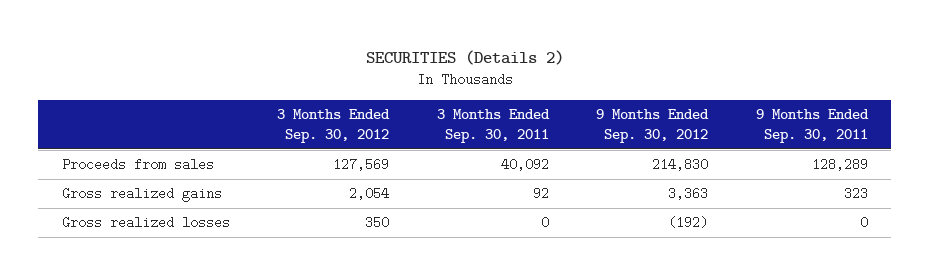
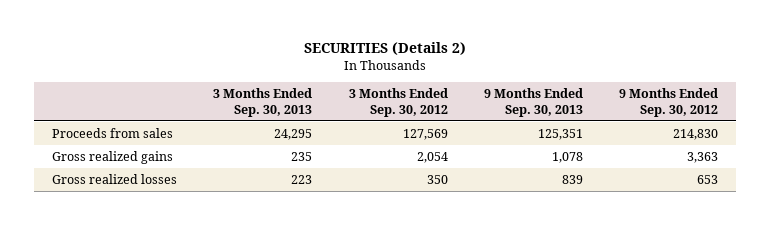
[436,109,550,143] 3 Months Ended Sep. 30, 2011 -> none
[755,109,869,143] 9 Months Ended Sep. 30, 2011 -> none
none -> [213,88,313,117] 3 Months Ended Sep. 30, 2013
none -> [483,88,583,117] 9 Months Ended Sep. 30, 2013
[668,216,709,230] (192) -> [697,175,719,185] 653

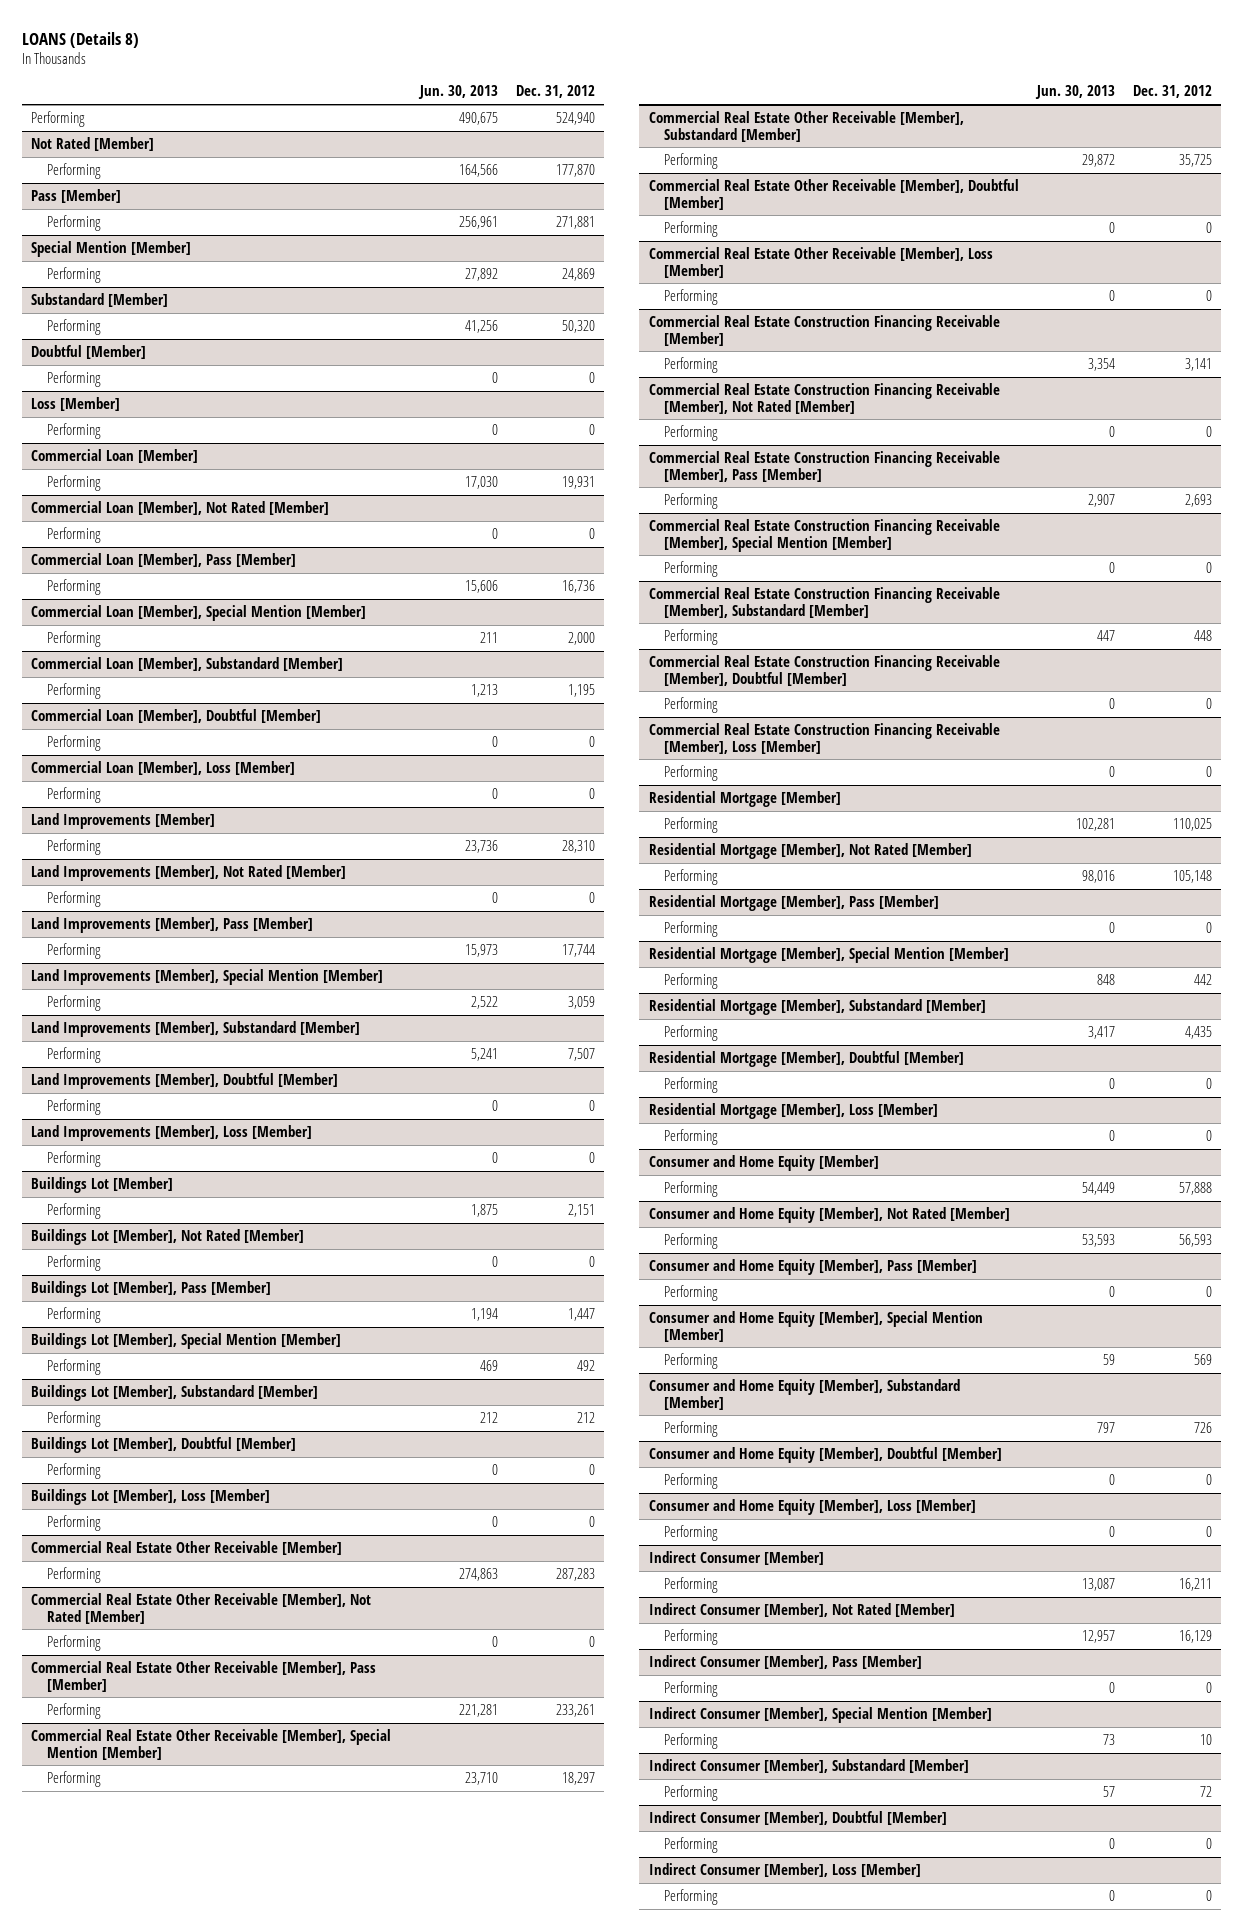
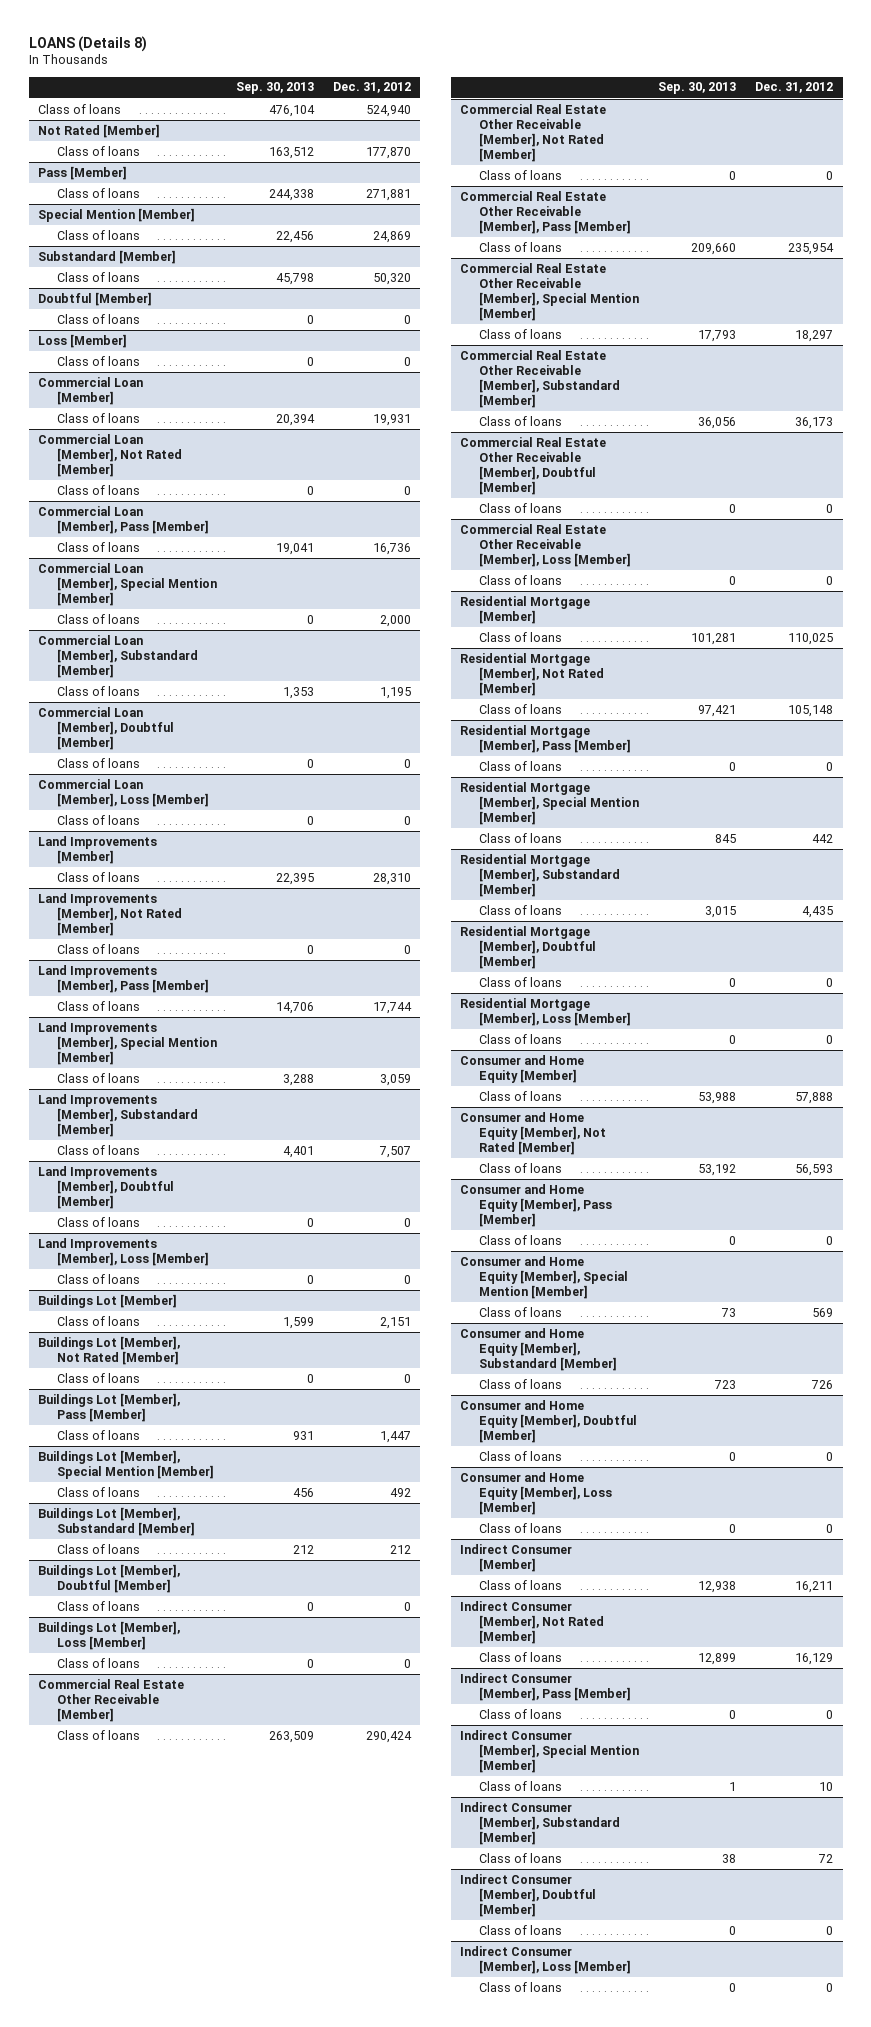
[417,85,498,100] Jun. 30, 2013 -> none
none -> [235,82,314,95] Sep. 30, 2013
[31,111,86,128] Performing -> [38,103,122,114] Class of loans
[46,163,101,180] Performing -> [57,145,141,156] Class of loans
[46,215,101,232] Performing -> [57,187,141,198] Class of loans
[46,267,101,284] Performing -> [57,229,141,240] Class of loans
[46,319,101,336] Performing -> [57,271,141,282] Class of loans
[46,371,101,388] Performing -> [57,313,141,324] Class of loans
[46,423,101,440] Performing -> [57,355,141,366] Class of loans
[46,475,101,492] Performing -> [57,412,141,423] Class of loans
[46,527,101,544] Performing -> [57,484,141,495] Class of loans
[46,579,101,596] Performing -> [57,541,141,552] Class of loans
[46,631,101,648] Performing -> [57,613,141,624] Class of loans
[46,683,101,700] Performing -> [57,685,141,696] Class of loans
[46,735,101,752] Performing -> [57,757,141,768] Class of loans
[46,787,101,804] Performing -> [57,814,141,825] Class of loans
[46,839,101,856] Performing -> [57,871,141,882] Class of loans
[46,891,101,908] Performing -> [57,943,141,954] Class of loans
[46,943,101,960] Performing -> [57,1000,141,1011] Class of loans
[46,995,101,1012] Performing -> [57,1072,141,1083] Class of loans
[46,1047,101,1064] Performing -> [57,1144,141,1155] Class of loans
[46,1099,101,1116] Performing -> [57,1216,141,1227] Class of loans
[46,1151,101,1168] Performing -> [57,1273,141,1284] Class of loans
[46,1203,101,1220] Performing -> [57,1315,141,1326] Class of loans
[46,1255,101,1272] Performing -> [57,1372,141,1383] Class of loans
[46,1307,101,1324] Performing -> [57,1429,141,1440] Class of loans
[46,1359,101,1376] Performing -> [57,1486,141,1497] Class of loans
[46,1411,101,1428] Performing -> [57,1543,141,1554] Class of loans
[46,1463,101,1480] Performing -> [57,1600,141,1611] Class of loans
[46,1515,101,1532] Performing -> [57,1657,141,1668] Class of loans
[46,1567,101,1584] Performing -> none
none -> [57,1729,141,1740] Class of loans
[46,1635,101,1652] Performing -> [479,169,563,180] Class of loans
[46,1703,101,1720] Performing -> none
none -> [479,241,563,252] Class of loans
[46,1771,101,1788] Performing -> [479,328,563,339] Class of loans
[663,153,718,170] Performing -> none
none -> [479,415,563,426] Class of loans
[663,221,718,238] Performing -> [479,502,563,513] Class of loans
[648,315,1000,346] Commercial Real Estate Construction Financing Receivable [Member] -> none
[663,357,718,374] Performing -> none
[648,383,1000,414] Commercial Real Estate Construction Financing Receivable [Member], Not Rated [Member] -> none
[663,425,718,442] Performing -> none
[648,451,1000,482] Commercial Real Estate Construction Financing Receivable [Member], Pass [Member] -> none
[663,493,718,510] Performing -> none
[648,519,1000,552] Commercial Real Estate Construction Financing Receivable [Member], Special Mention [Member] -> none
[663,561,718,578] Performing -> none
[648,587,1000,618] Commercial Real Estate Construction Financing Receivable [Member], Substandard [Member] -> none
[663,629,718,646] Performing -> none
[648,655,1000,686] Commercial Real Estate Construction Financing Receivable [Member], Doubtful [Member] -> none
[663,697,718,714] Performing -> none
[648,723,1000,754] Commercial Real Estate Construction Financing Receivable [Member], Loss [Member] -> none
[663,765,718,782] Performing -> none
[663,289,718,306] Performing -> [479,574,563,585] Class of loans
[663,817,718,834] Performing -> [479,631,563,642] Class of loans
[663,869,718,886] Performing -> [479,703,563,714] Class of loans
[663,921,718,938] Performing -> [479,760,563,771] Class of loans
[663,973,718,990] Performing -> [479,832,563,843] Class of loans
[663,1025,718,1042] Performing -> [479,904,563,915] Class of loans
[663,1077,718,1094] Performing -> [479,976,563,987] Class of loans
[663,1129,718,1146] Performing -> [479,1033,563,1044] Class of loans
[663,1181,718,1198] Performing -> [479,1090,563,1101] Class of loans
[663,1233,718,1250] Performing -> [479,1162,563,1173] Class of loans
[663,1285,718,1302] Performing -> [479,1234,563,1245] Class of loans
[663,1353,718,1370] Performing -> [479,1306,563,1317] Class of loans
[663,1421,718,1438] Performing -> [479,1378,563,1389] Class of loans
[663,1473,718,1490] Performing -> [479,1450,563,1461] Class of loans
[663,1525,718,1542] Performing -> [479,1522,563,1533] Class of loans
[663,1577,718,1594] Performing -> [479,1579,563,1590] Class of loans
[663,1629,718,1646] Performing -> [479,1651,563,1662] Class of loans
[663,1681,718,1698] Performing -> [479,1708,563,1719] Class of loans
[663,1733,718,1750] Performing -> [479,1780,563,1791] Class of loans
[663,1785,718,1802] Performing -> [479,1852,563,1863] Class of loans
[663,1837,718,1854] Performing -> [479,1924,563,1935] Class of loans
[663,1889,718,1906] Performing -> [479,1981,563,1992] Class of loans

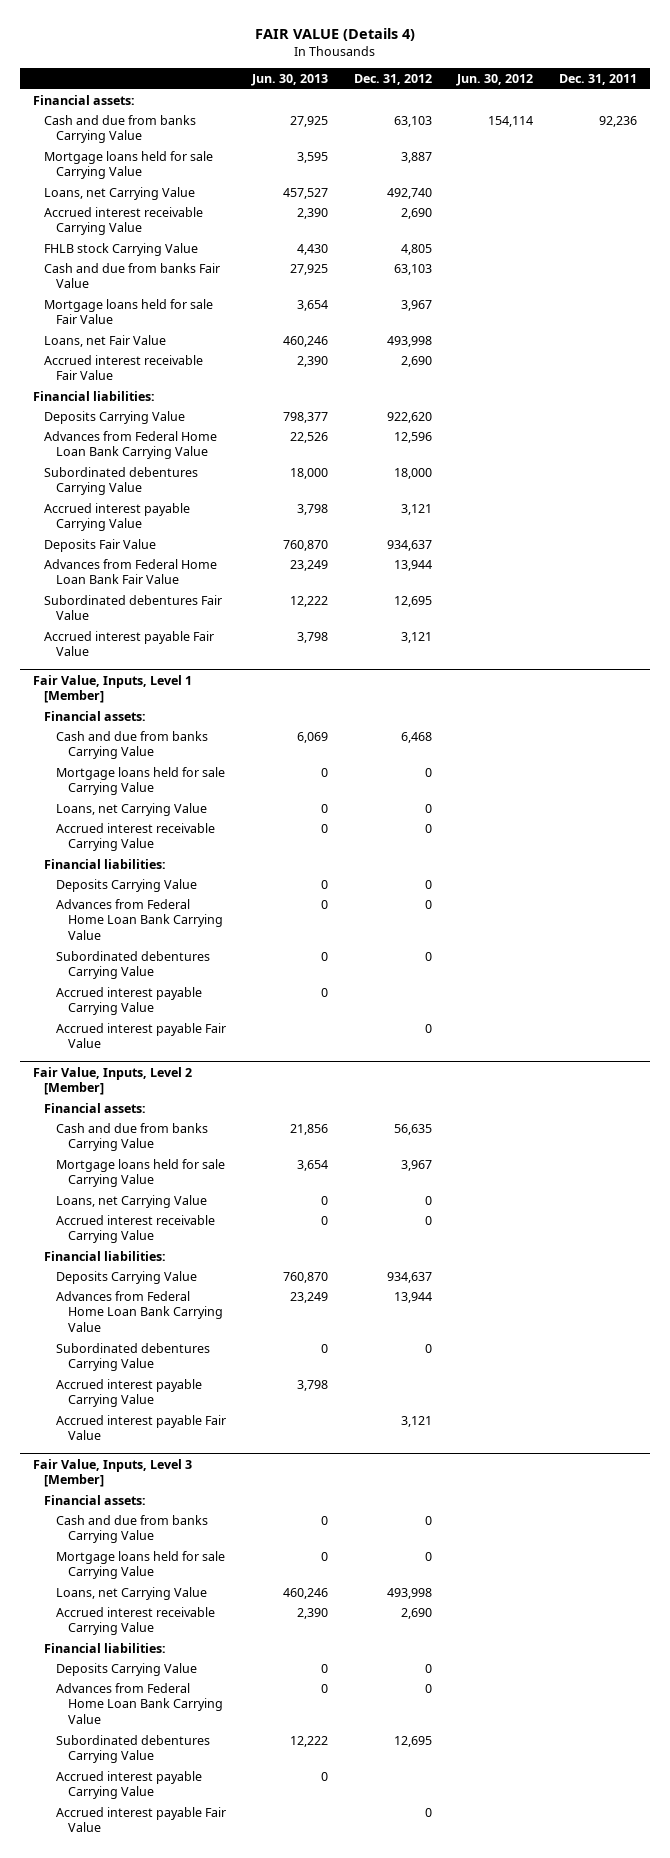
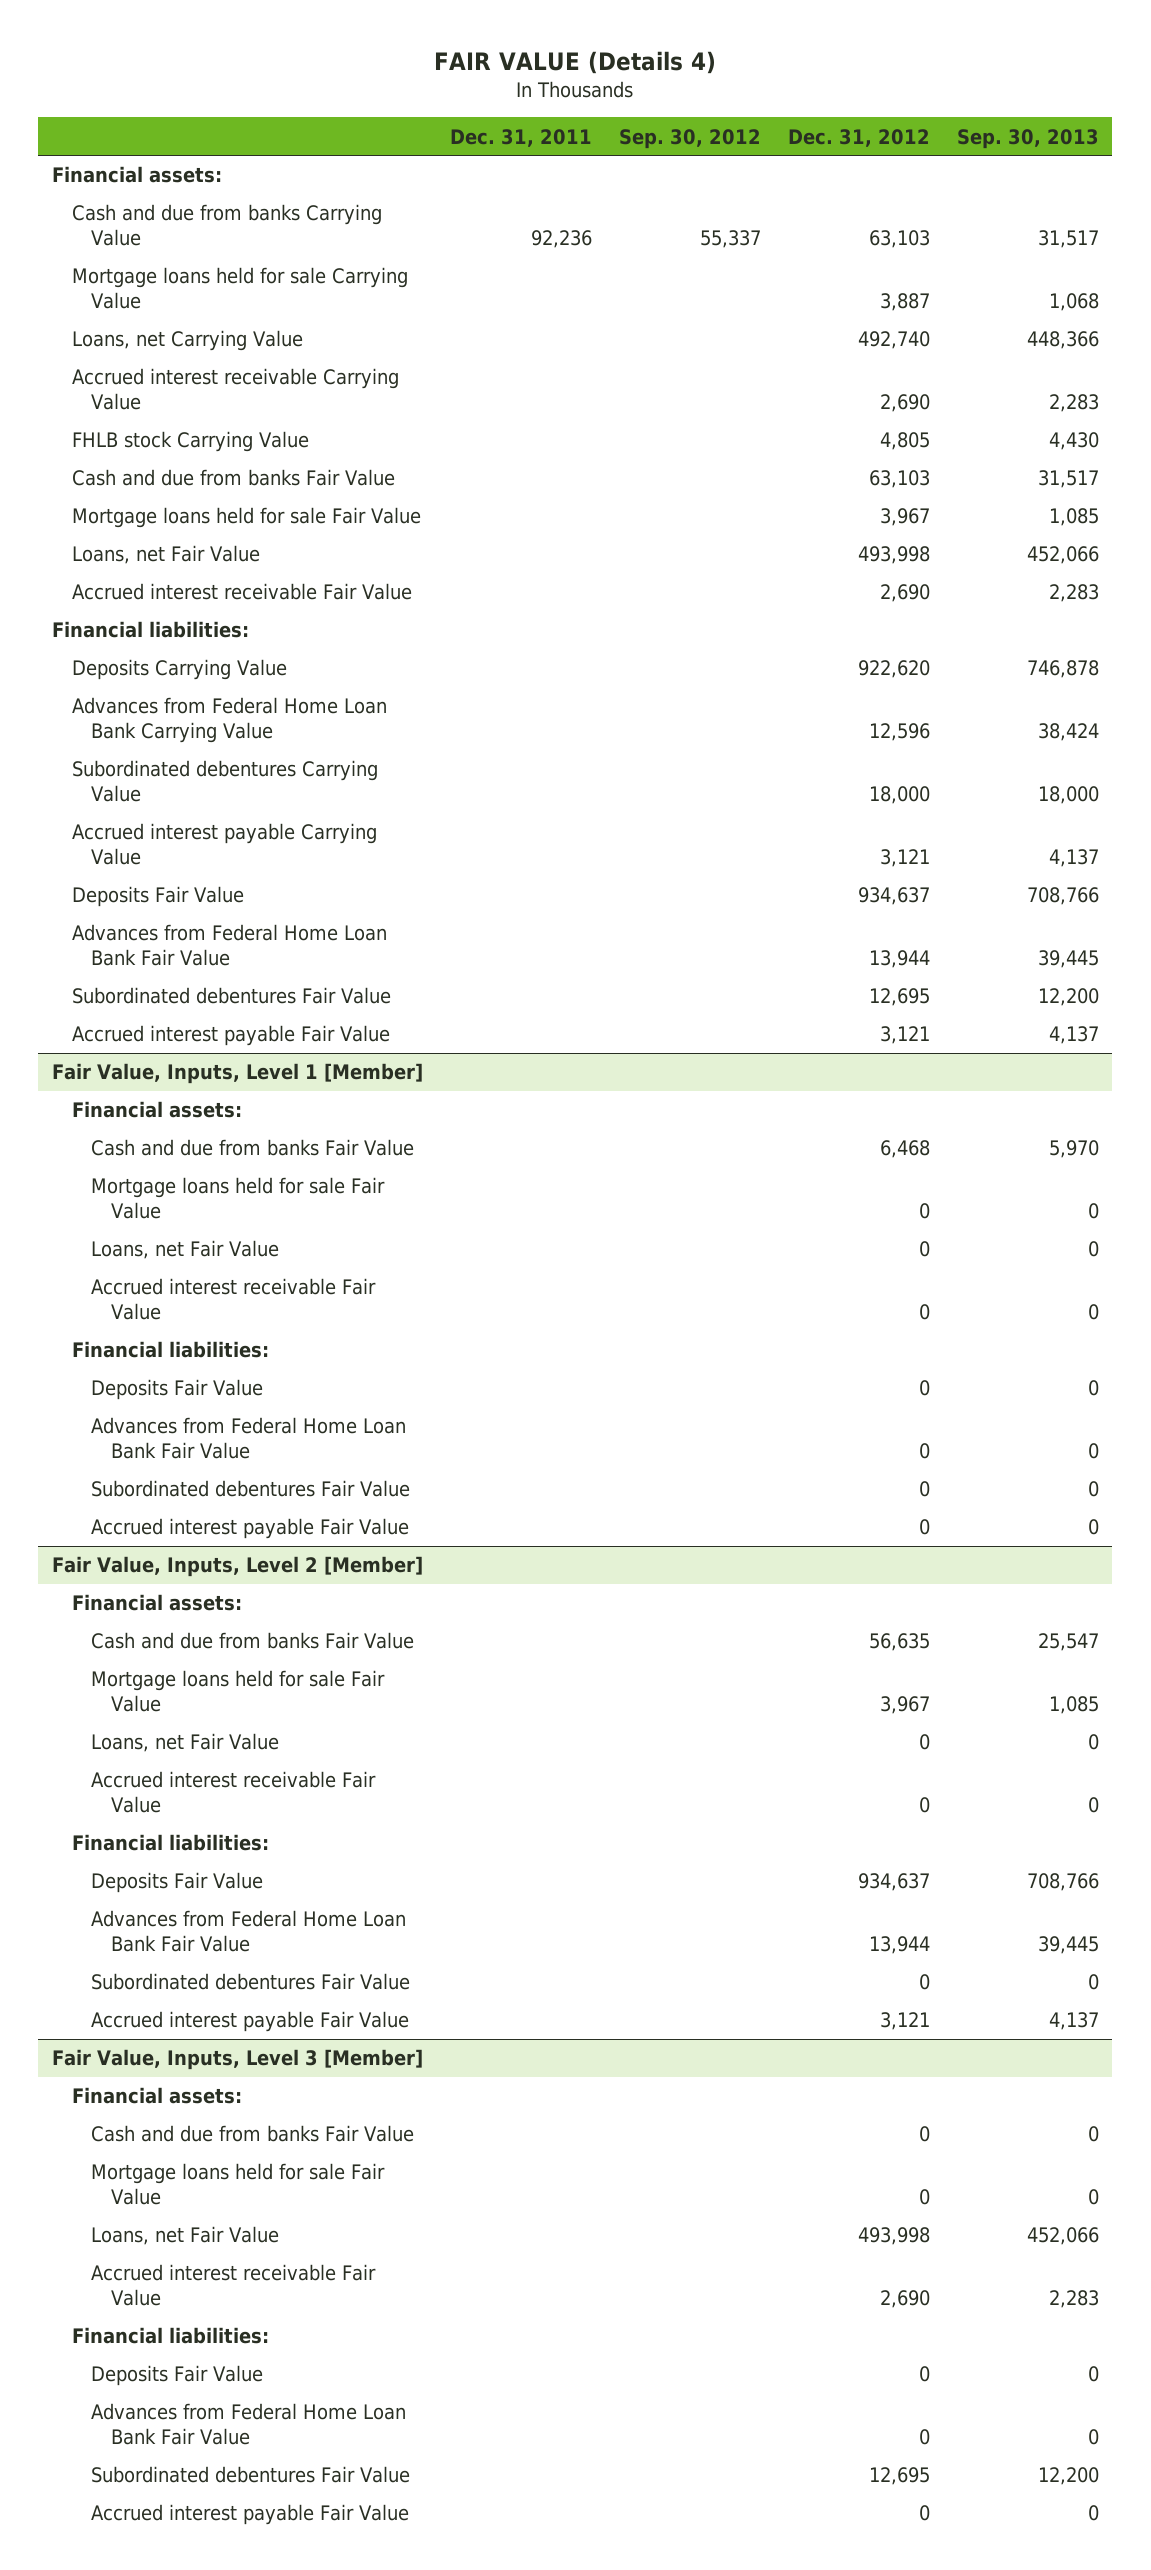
[250,74,328,87] Jun. 30, 2013 -> none
[456,74,534,87] Jun. 30, 2012 -> none
none -> [618,128,761,149] Sep. 30, 2012
none -> [956,128,1099,149] Sep. 30, 2013
[55,730,208,760] Cash and due from banks Carrying Value -> [91,1139,415,1157] Cash and due from banks Fair Value
[55,766,225,796] Mortgage loans held for sale Carrying Value -> [91,1177,386,1219] Mortgage loans held for sale Fair Value
[55,802,207,816] Loans, net Carrying Value -> [91,1240,280,1260] Loans, net Fair Value
[55,822,215,852] Accrued interest receivable Carrying Value -> [91,1278,377,1320] Accrued interest receivable Fair Value
[55,986,202,1016] Accrued interest payable Carrying Value -> none
[55,878,197,892] Deposits Carrying Value -> [91,1379,264,1401] Deposits Fair Value
[55,898,223,941] Advances from Federal Home Loan Bank Carrying Value -> [91,1417,407,1459] Advances from Federal Home Loan Bank Fair Value
[55,950,210,980] Subordinated debentures Carrying Value -> [91,1480,411,1498] Subordinated debentures Fair Value
[55,1122,208,1152] Cash and due from banks Carrying Value -> [91,1632,415,1650] Cash and due from banks Fair Value
[55,1158,225,1188] Mortgage loans held for sale Carrying Value -> [91,1670,386,1712] Mortgage loans held for sale Fair Value
[55,1194,207,1208] Loans, net Carrying Value -> [91,1733,280,1753] Loans, net Fair Value
[55,1214,215,1244] Accrued interest receivable Carrying Value -> [91,1771,377,1813] Accrued interest receivable Fair Value
[55,1378,202,1408] Accrued interest payable Carrying Value -> none
[55,1270,197,1284] Deposits Carrying Value -> [91,1872,264,1894] Deposits Fair Value
[55,1290,223,1333] Advances from Federal Home Loan Bank Carrying Value -> [91,1910,407,1952] Advances from Federal Home Loan Bank Fair Value
[55,1342,210,1372] Subordinated debentures Carrying Value -> [91,1973,411,1991] Subordinated debentures Fair Value
[55,1514,208,1544] Cash and due from banks Carrying Value -> [91,2125,415,2143] Cash and due from banks Fair Value
[55,1550,225,1580] Mortgage loans held for sale Carrying Value -> [91,2163,386,2205] Mortgage loans held for sale Fair Value
[55,1586,207,1600] Loans, net Carrying Value -> [91,2226,280,2246] Loans, net Fair Value
[55,1606,215,1636] Accrued interest receivable Carrying Value -> [91,2264,377,2306] Accrued interest receivable Fair Value
[55,1770,202,1800] Accrued interest payable Carrying Value -> none
[55,1662,197,1676] Deposits Carrying Value -> [91,2365,264,2387] Deposits Fair Value
[55,1682,223,1725] Advances from Federal Home Loan Bank Carrying Value -> [91,2403,407,2445] Advances from Federal Home Loan Bank Fair Value
[55,1734,210,1764] Subordinated debentures Carrying Value -> [91,2466,411,2484] Subordinated debentures Fair Value

